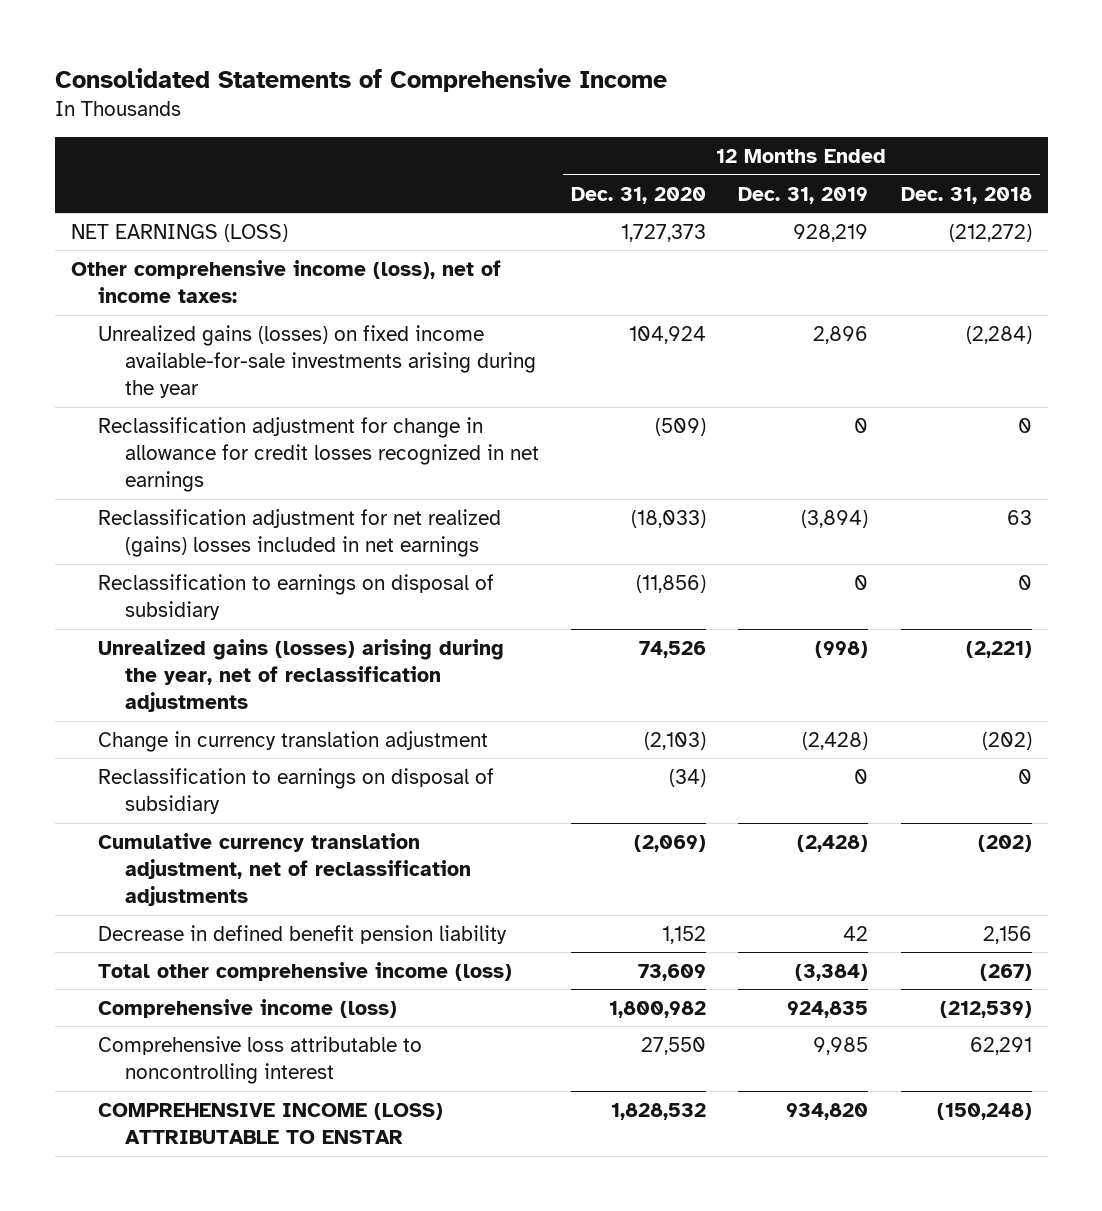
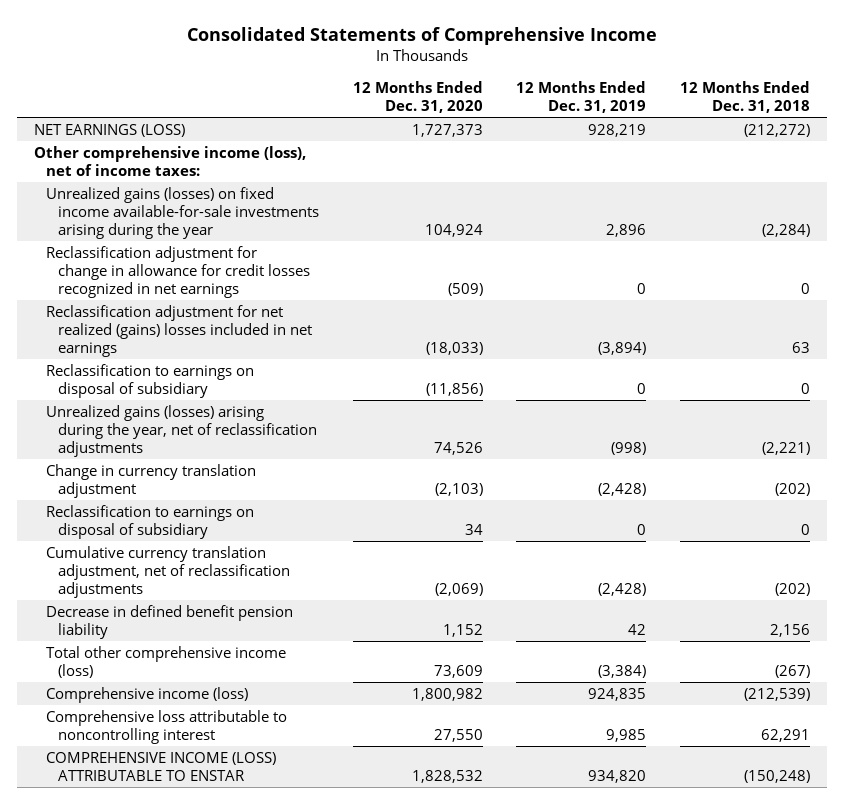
[669,768,707,787] (34) -> [464,523,483,535] 34

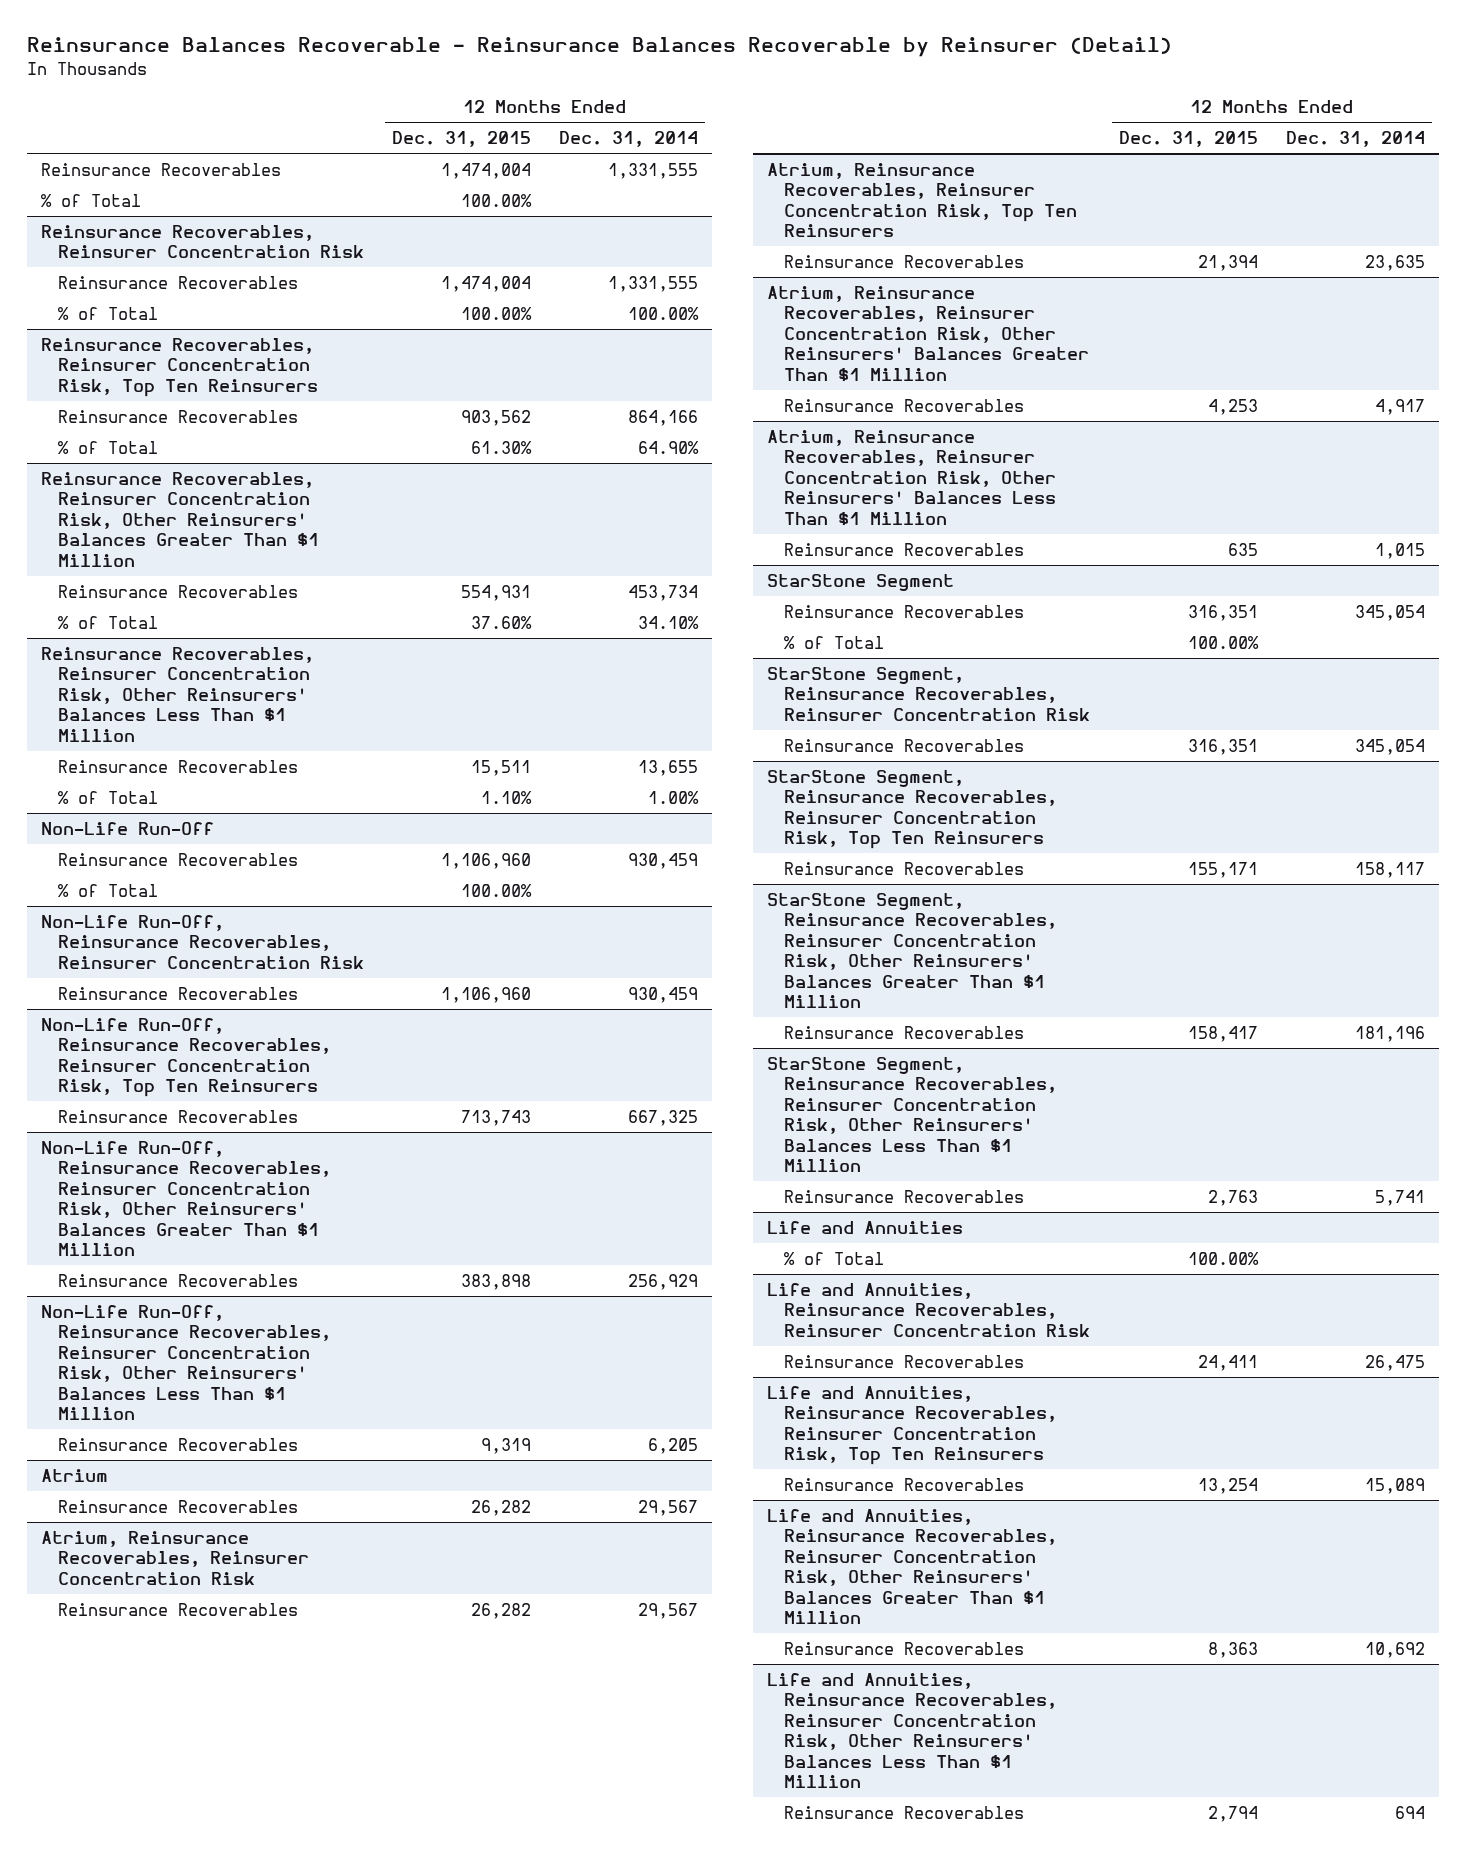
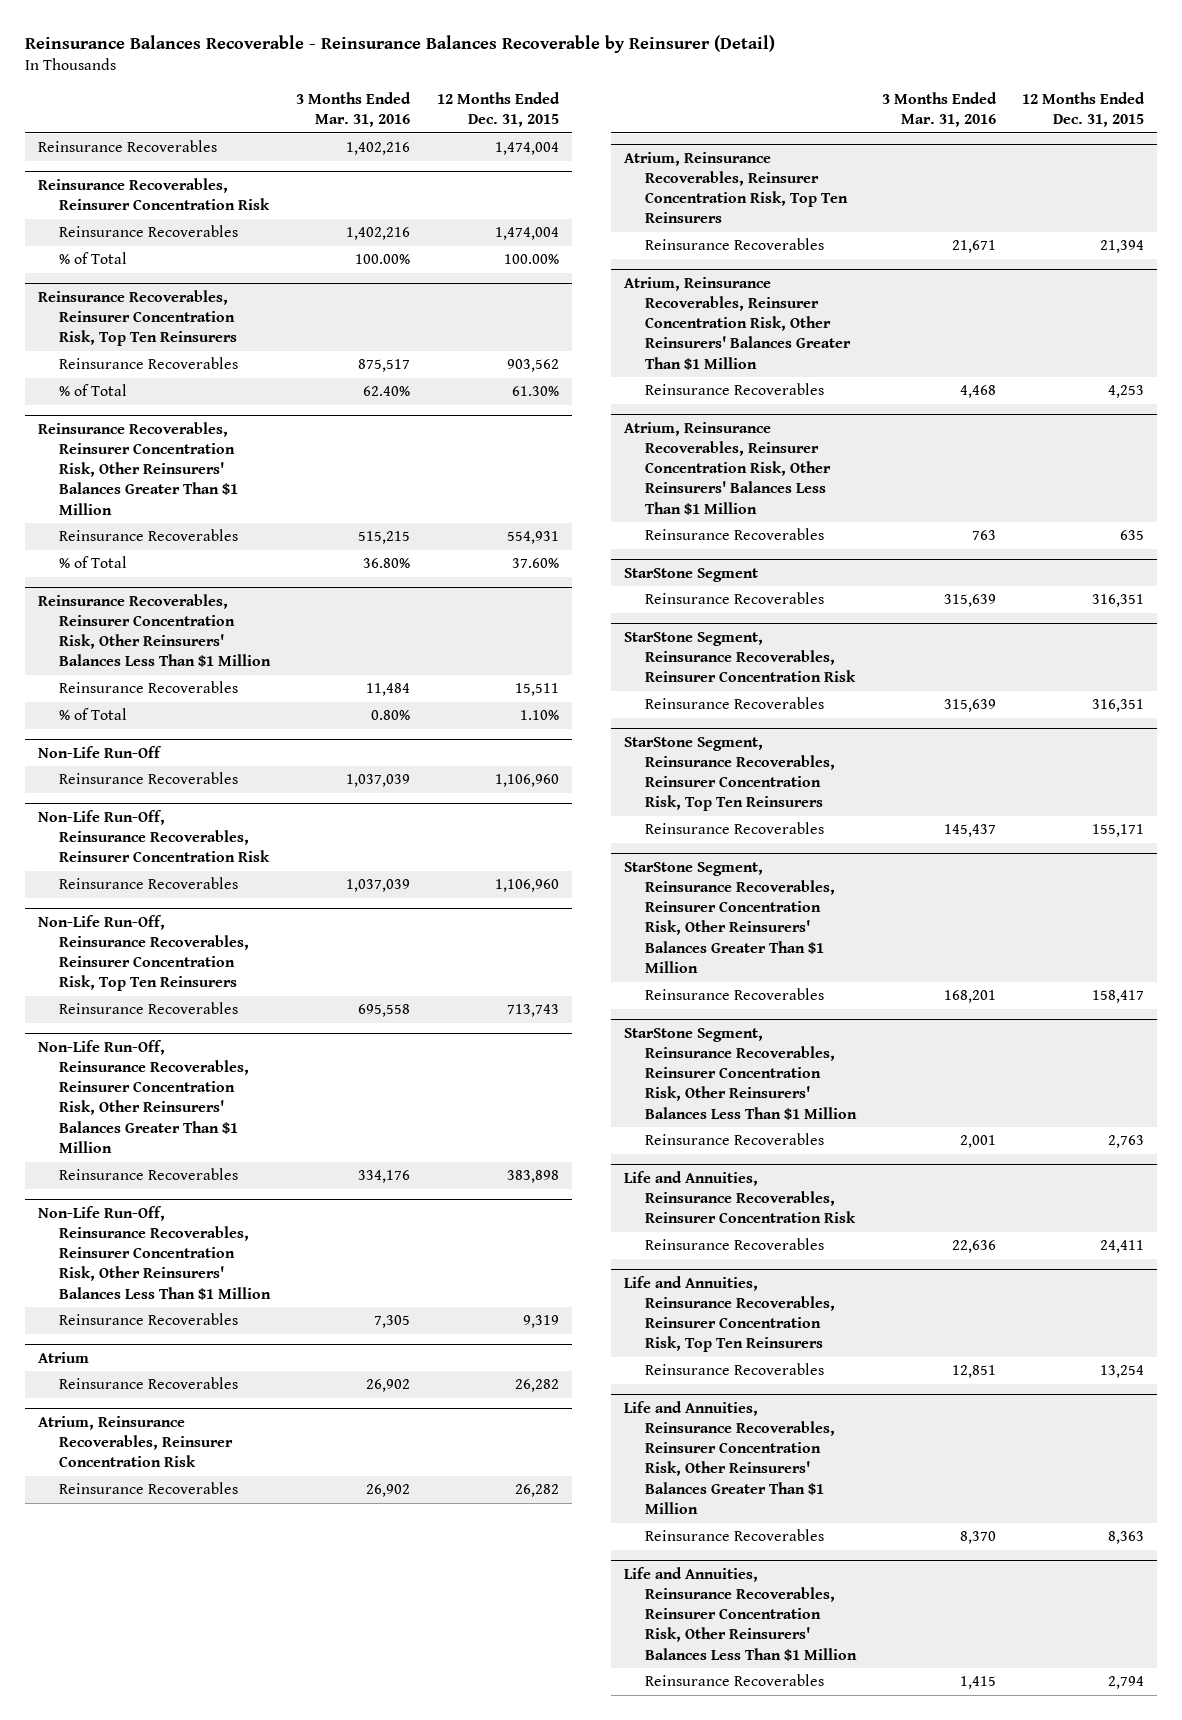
[558,131,698,148] Dec. 31, 2014 -> none
none -> [296,91,412,128] 3 Months Ended Mar. 31, 2016
[40,193,141,207] % of Total -> none
[57,883,158,897] % of Total -> none
[784,635,885,649] % of Total -> none
[767,1220,964,1234] Life and Annuities -> none
[784,1251,885,1265] % of Total -> none

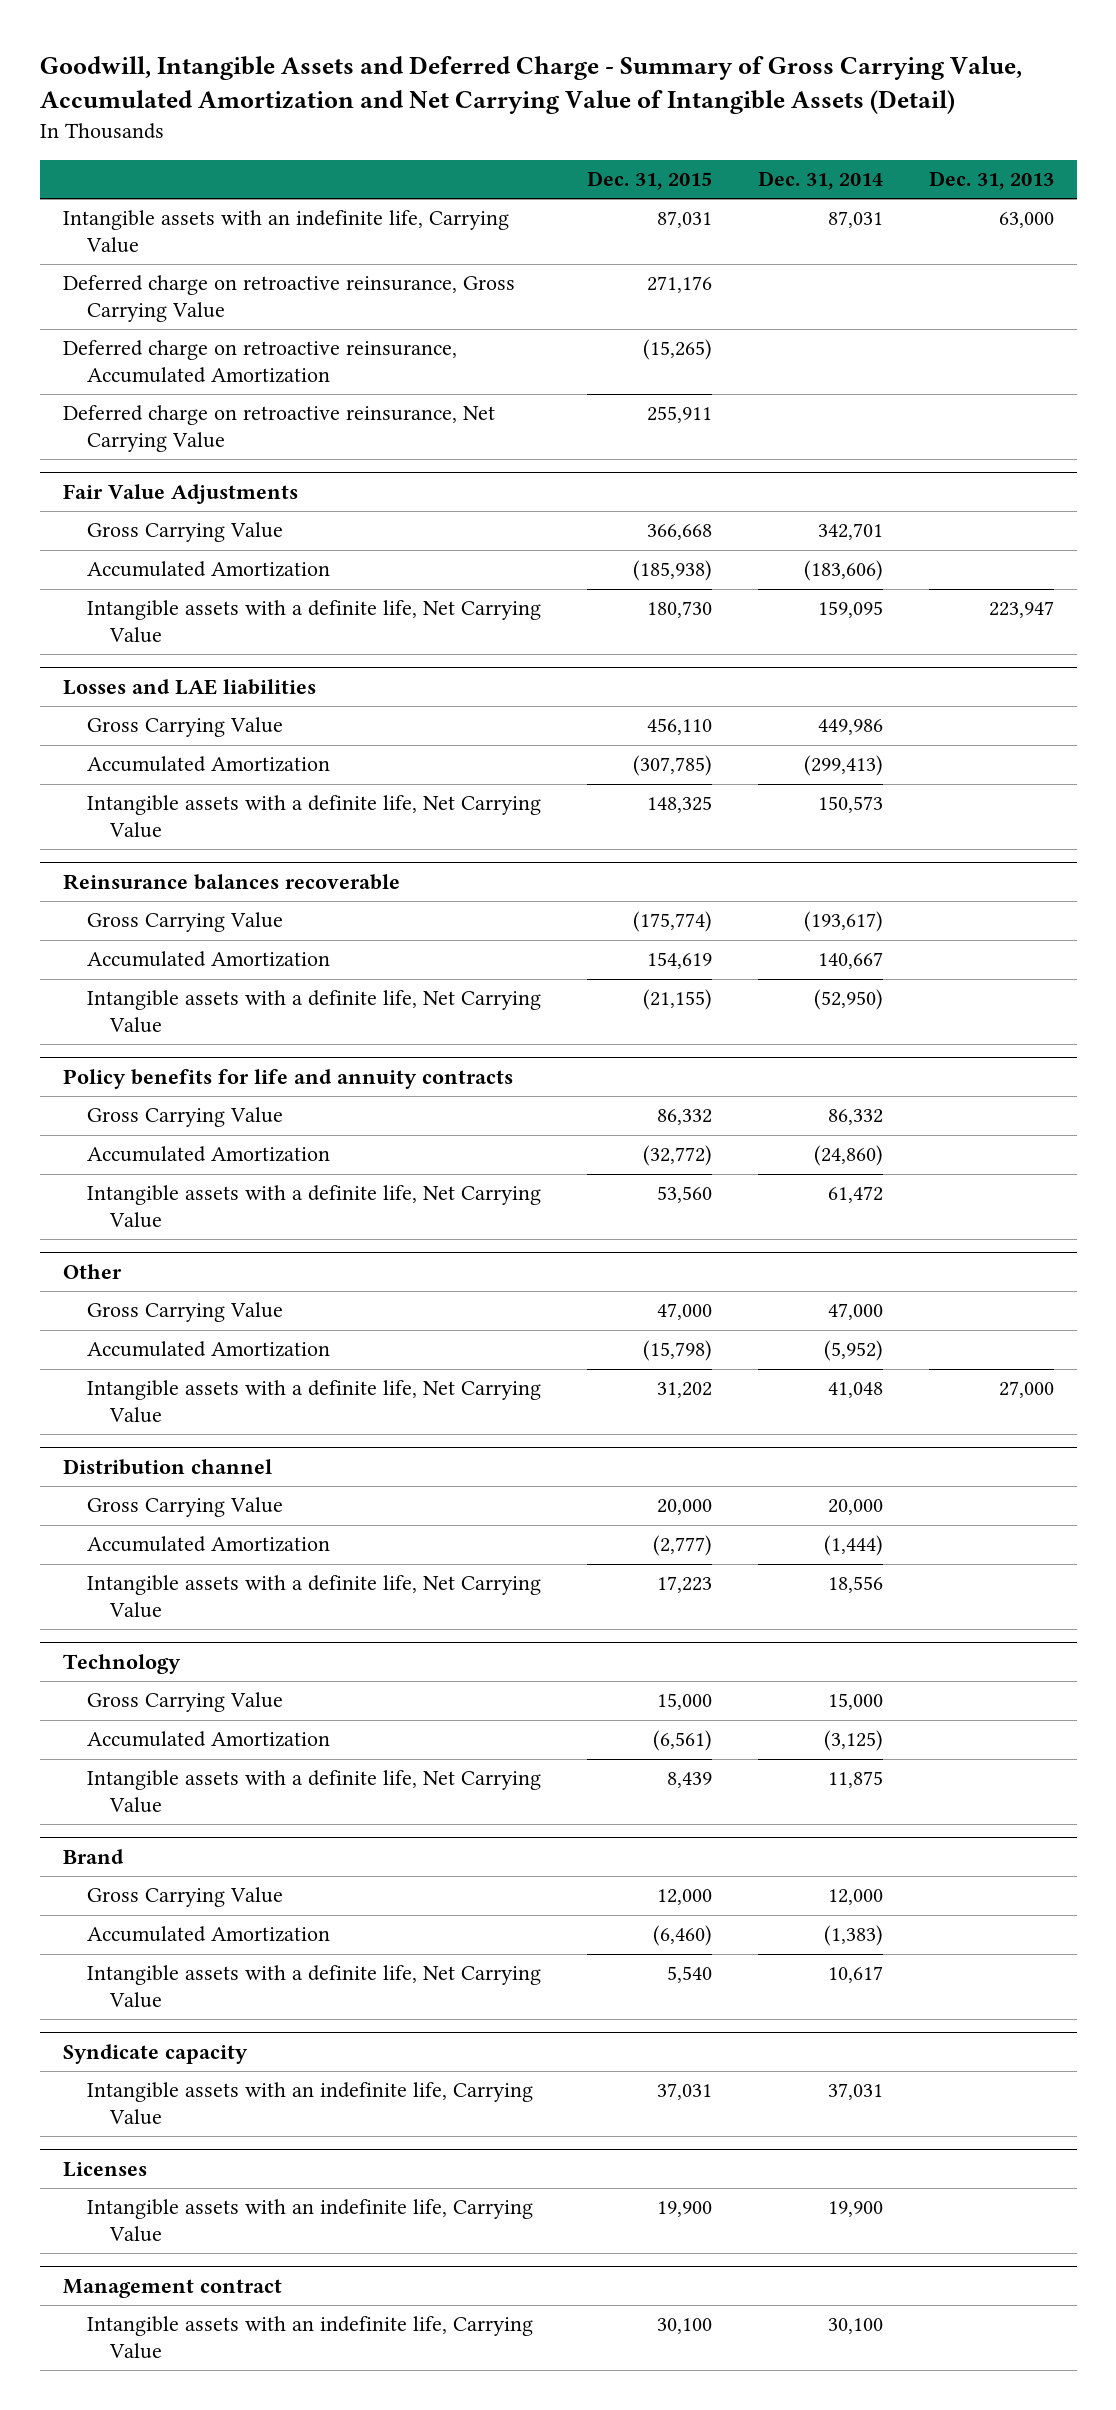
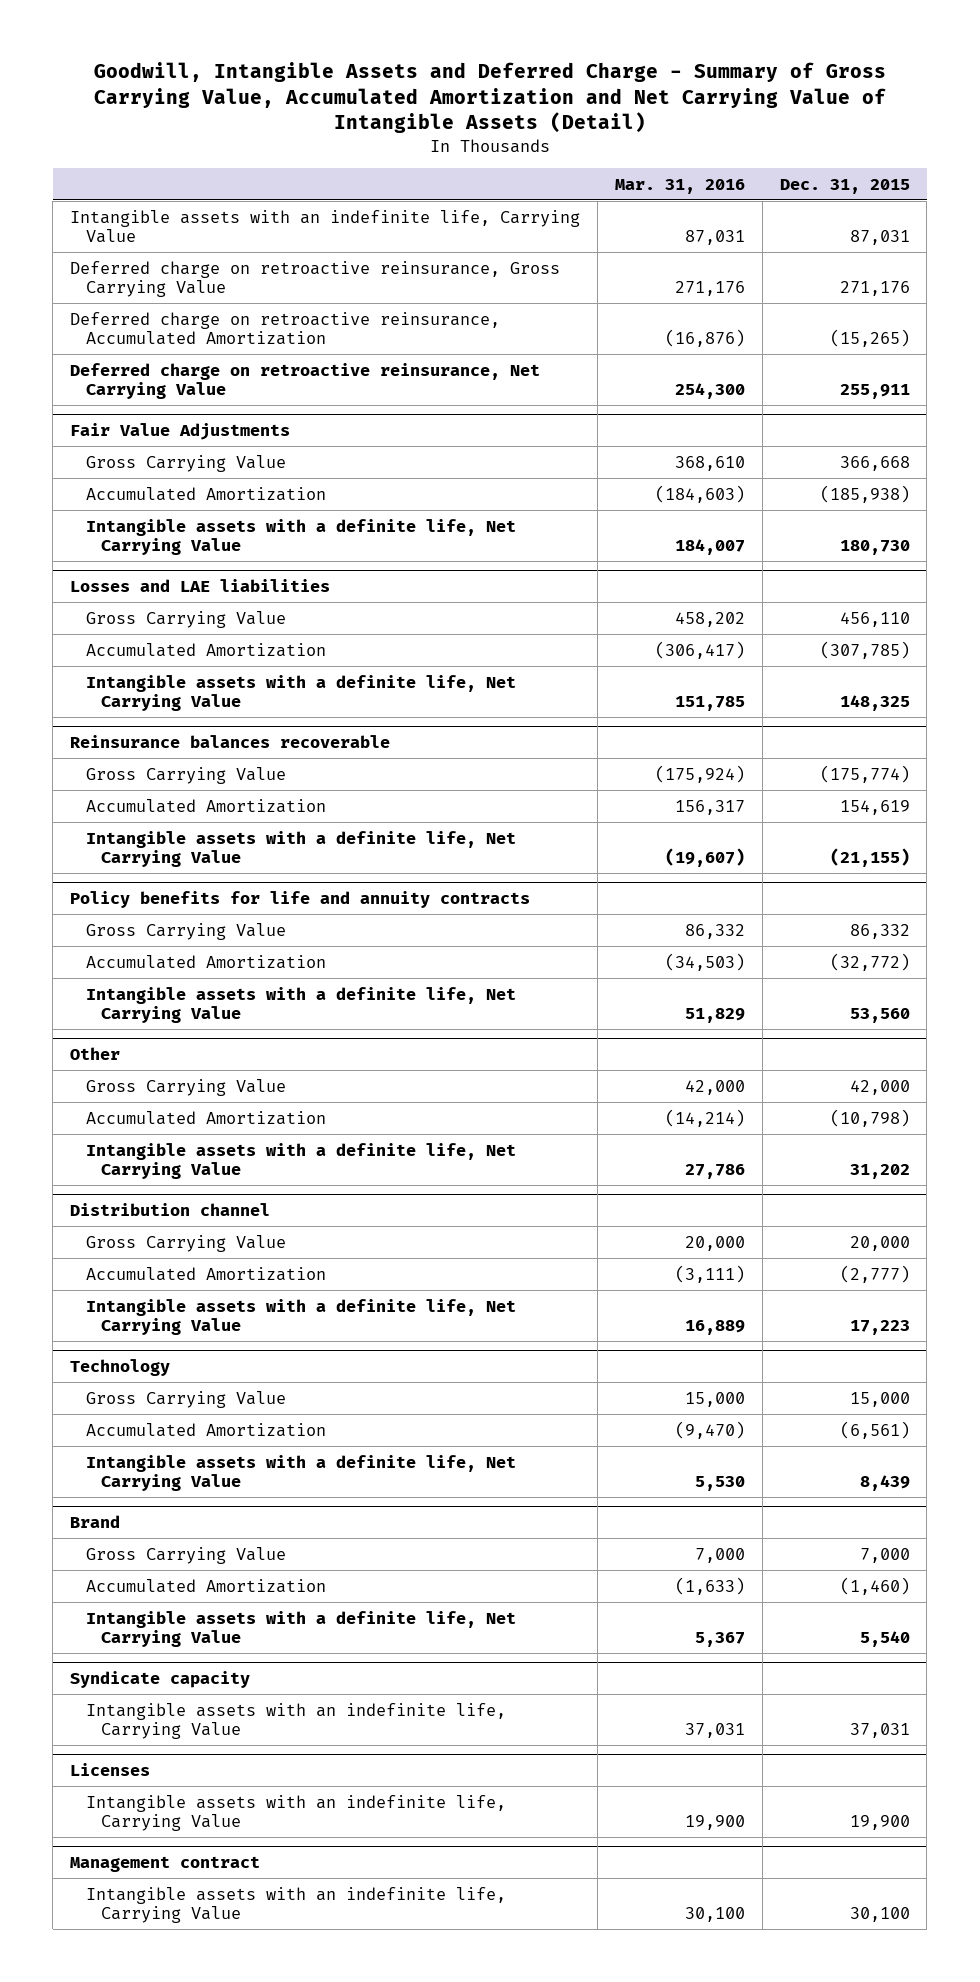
[757,171,883,191] Dec. 31, 2014 -> none
[928,171,1054,191] Dec. 31, 2013 -> none
none -> [614,178,745,194] Mar. 31, 2016
[656,1303,712,1321] 47,000 -> [849,1079,910,1095] 42,000
[642,1340,712,1362] (15,798) -> [829,1108,910,1127] (10,798)
[656,1889,712,1906] 12,000 -> [859,1547,910,1563] 7,000
[652,1925,712,1947] (6,460) -> [839,1576,910,1595] (1,460)

